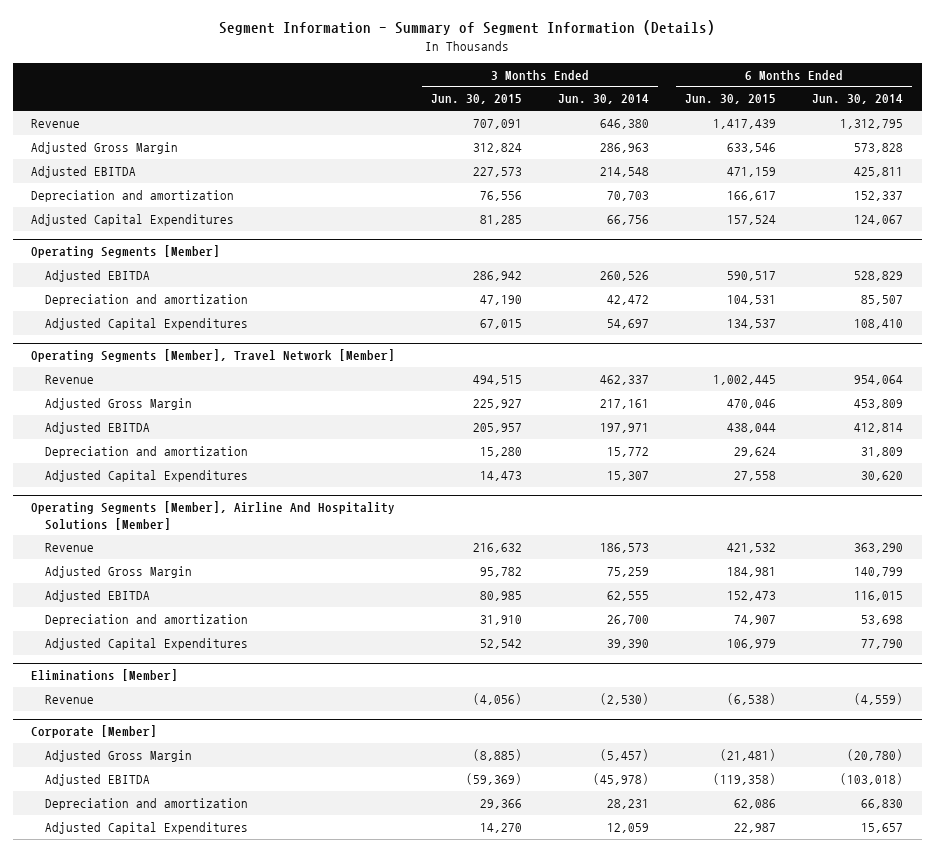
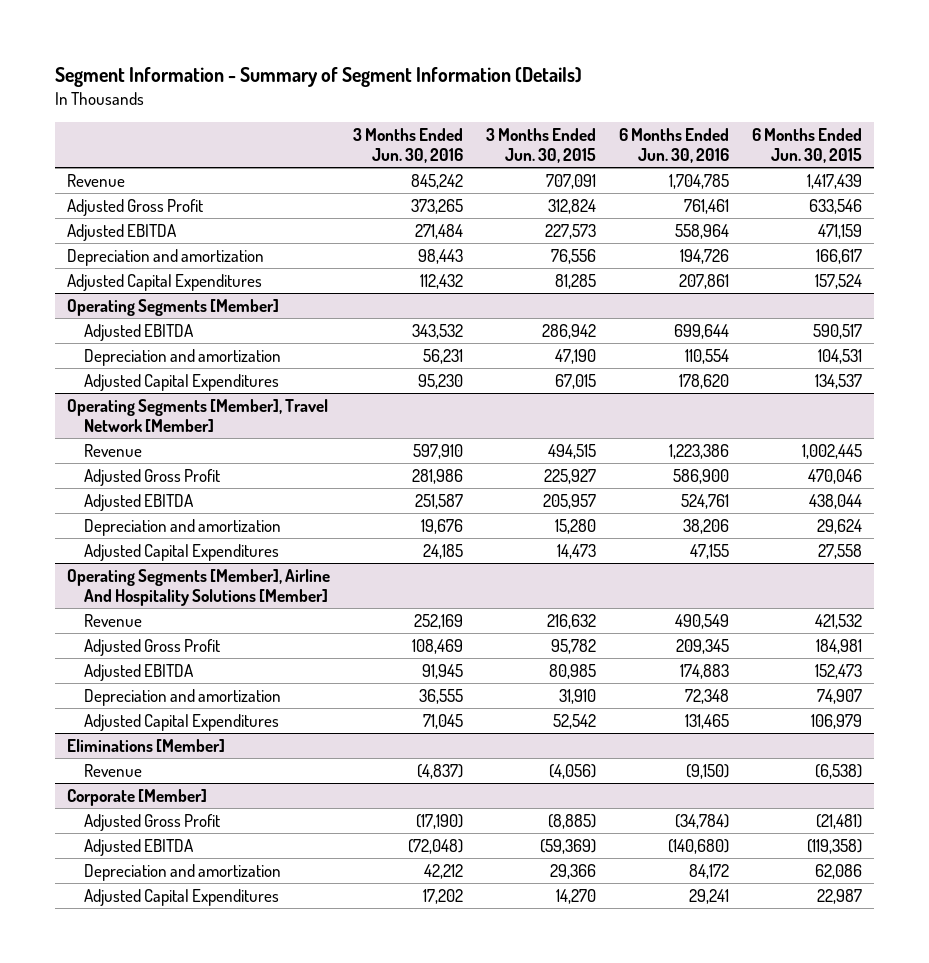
[558,94,650,105] Jun. 30, 2014 -> none
[812,94,904,105] Jun. 30, 2014 -> none
none -> [353,128,464,163] 3 Months Ended Jun. 30, 2016
none -> [619,128,730,163] 6 Months Ended Jun. 30, 2016
[30,141,178,154] Adjusted Gross Margin -> [66,198,203,216] Adjusted Gross Profit
[45,397,193,410] Adjusted Gross Margin -> [84,468,221,486] Adjusted Gross Profit
[45,565,193,578] Adjusted Gross Margin -> [84,638,221,656] Adjusted Gross Profit
[45,749,193,762] Adjusted Gross Margin -> [84,813,221,831] Adjusted Gross Profit

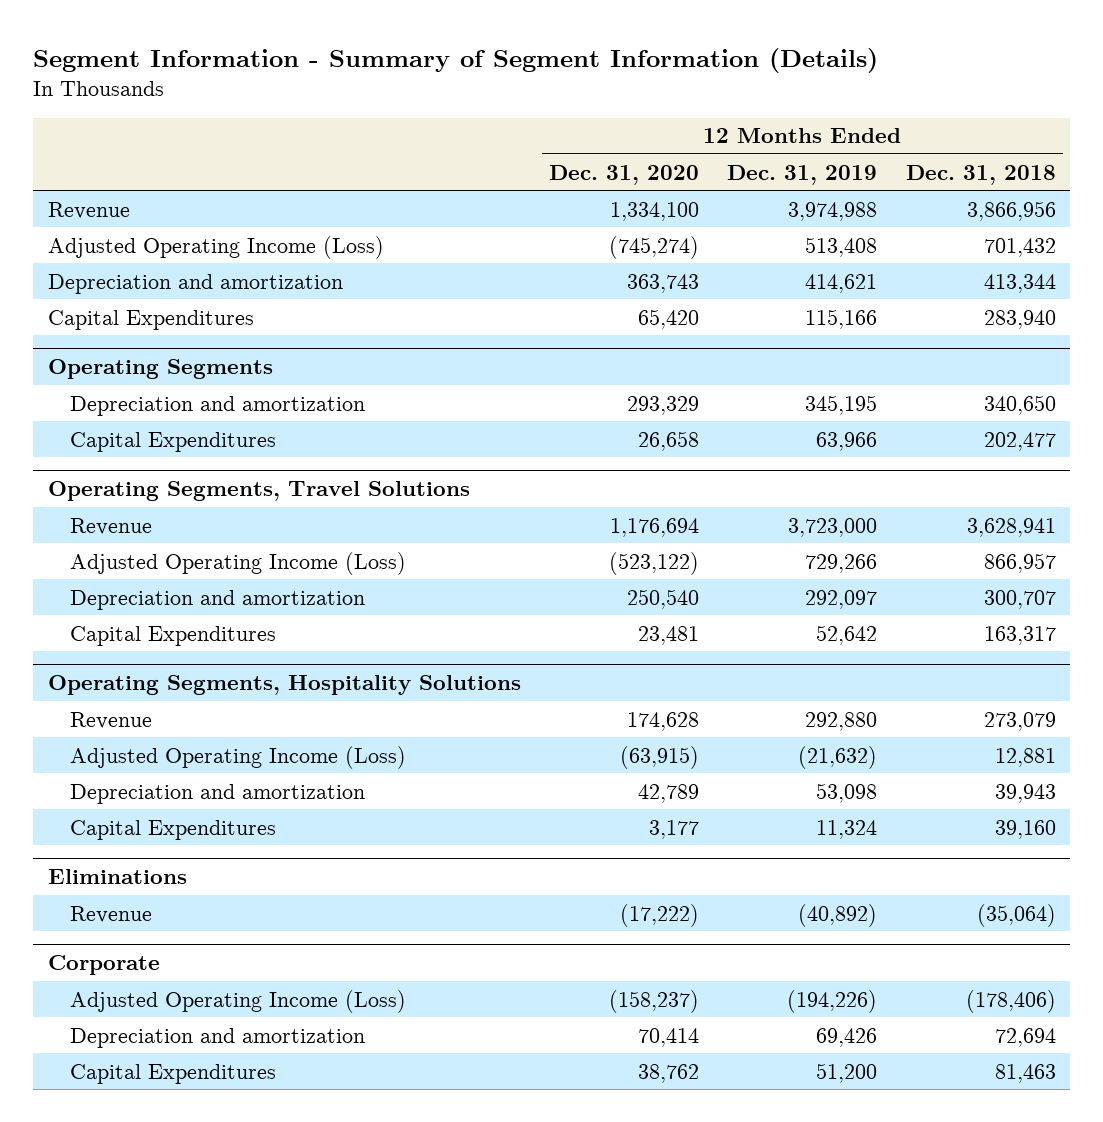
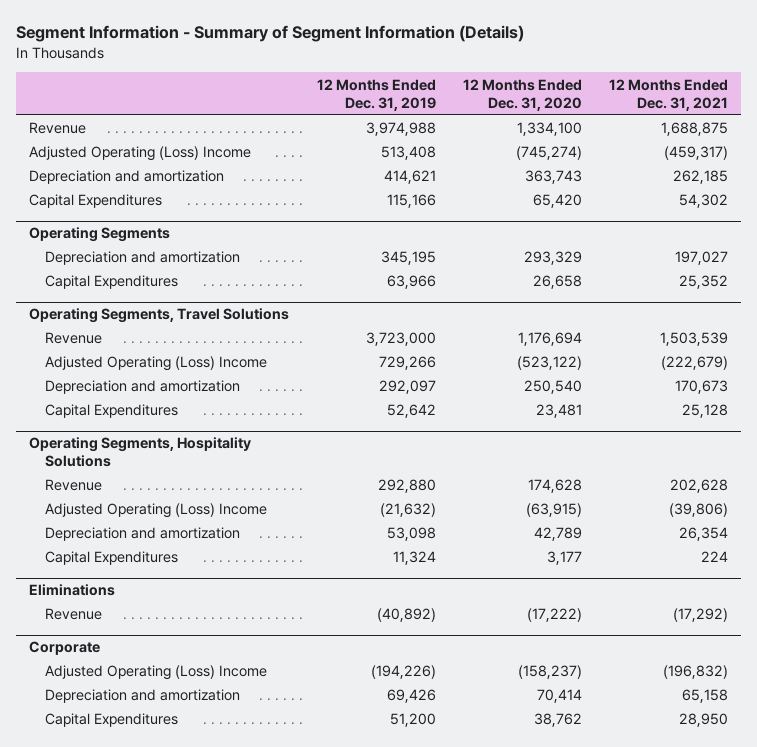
[905,164,1056,185] Dec. 31, 2018 -> none
none -> [608,78,728,111] 12 Months Ended Dec. 31, 2021
[47,235,384,259] Adjusted Operating Income (Loss) -> [29,146,252,162] Adjusted Operating (Loss) Income
[69,551,406,575] Adjusted Operating Income (Loss) -> [45,356,268,372] Adjusted Operating (Loss) Income
[69,745,406,769] Adjusted Operating Income (Loss) -> [45,503,268,519] Adjusted Operating (Loss) Income
[69,989,406,1013] Adjusted Operating Income (Loss) -> [45,665,268,681] Adjusted Operating (Loss) Income

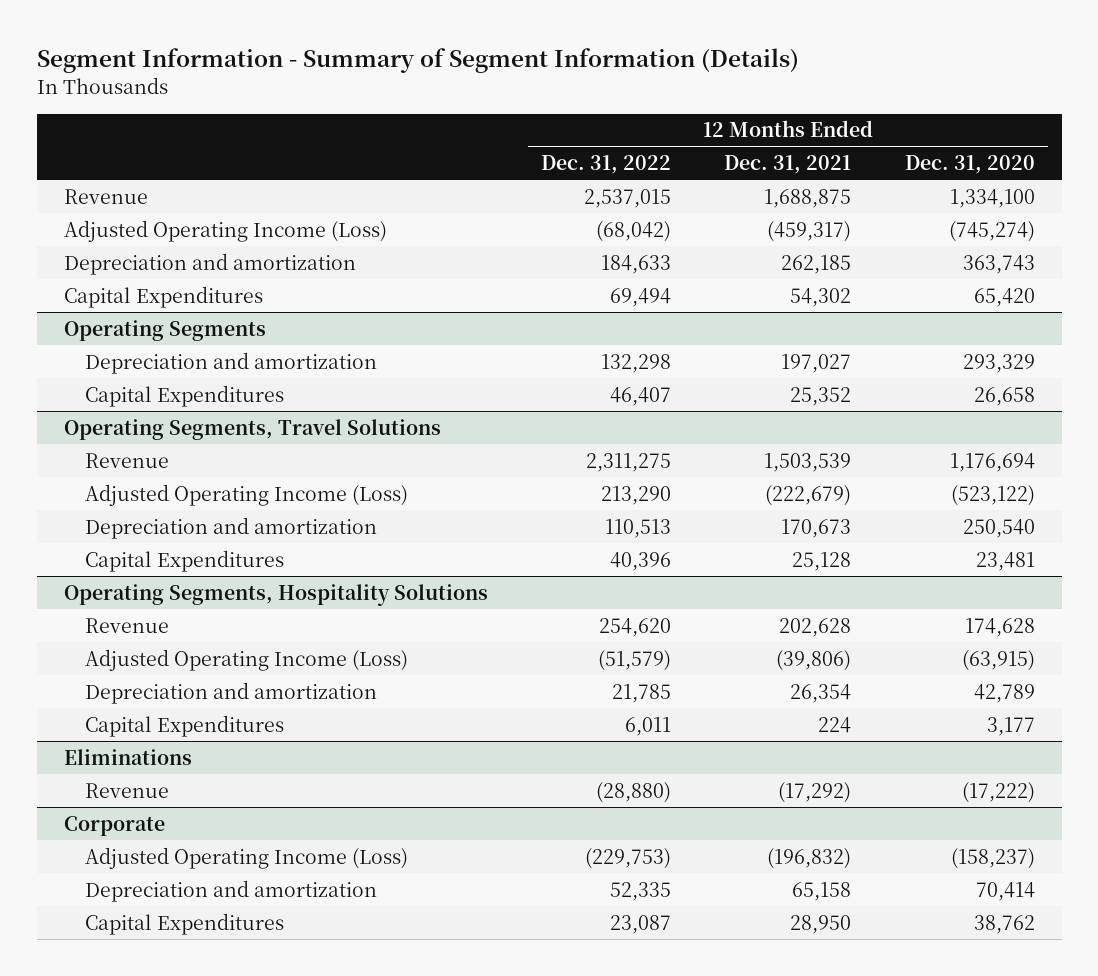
[316,78,436,111] 12 Months Ended Dec. 31, 2019 -> none
none -> [541,154,672,174] Dec. 31, 2022
[29,146,252,162] Adjusted Operating (Loss) Income -> [63,219,387,242] Adjusted Operating Income (Loss)
[45,356,268,372] Adjusted Operating (Loss) Income -> [84,483,408,506] Adjusted Operating Income (Loss)
[45,503,268,519] Adjusted Operating (Loss) Income -> [84,648,408,671] Adjusted Operating Income (Loss)
[45,665,268,681] Adjusted Operating (Loss) Income -> [84,846,408,869] Adjusted Operating Income (Loss)

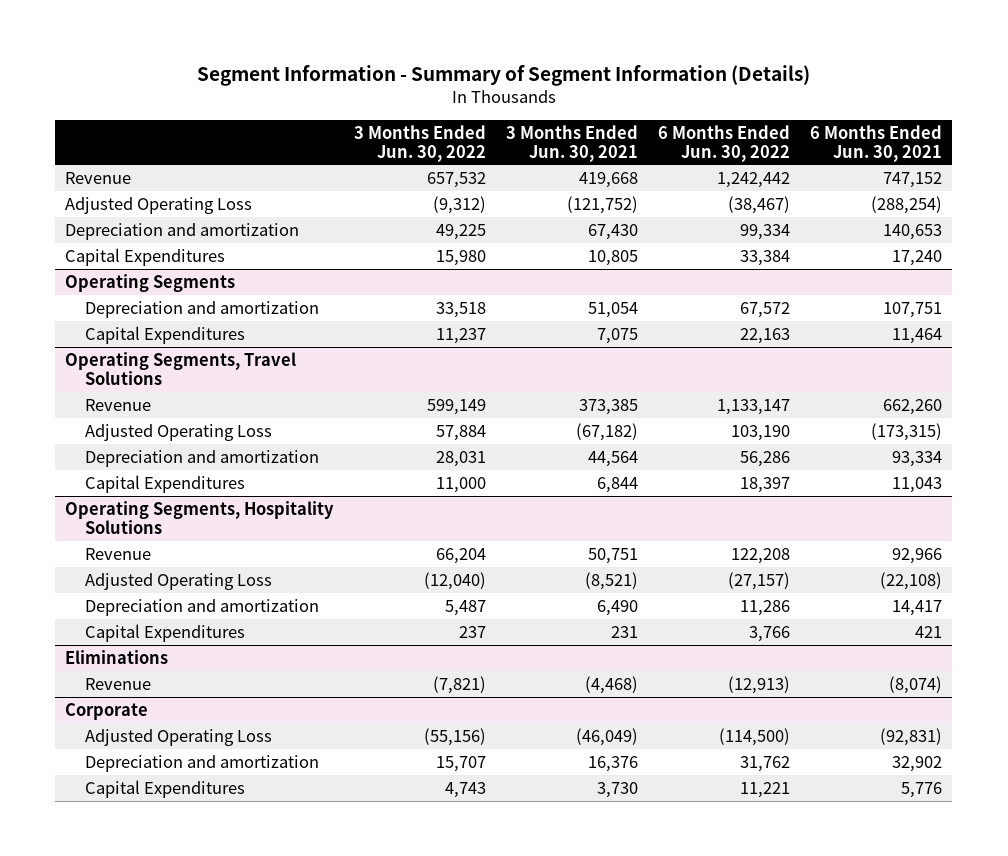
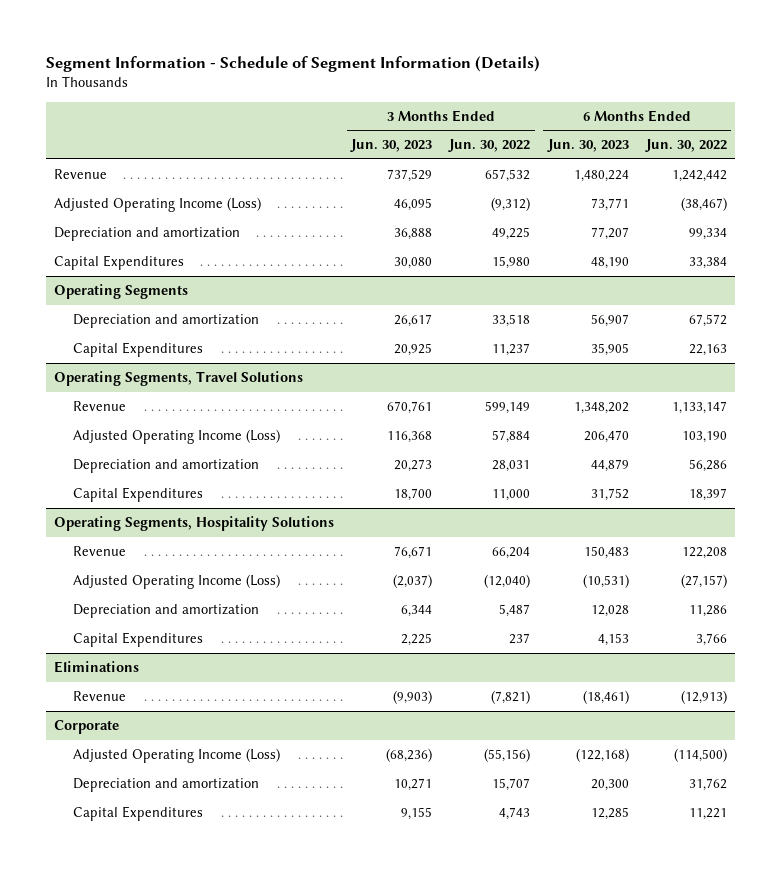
[196,64,810,86] Segment Information - Summary of Segment Information (Details) -> [45,55,540,72] Segment Information - Schedule of Segment Information (Details)
[505,124,638,162] 3 Months Ended Jun. 30, 2021 -> none
[810,124,943,162] 6 Months Ended Jun. 30, 2021 -> none
none -> [350,139,433,153] Jun. 30, 2023
none -> [546,139,629,153] Jun. 30, 2023
[65,196,253,214] Adjusted Operating Loss -> [54,196,262,212] Adjusted Operating Income (Loss)
[85,423,273,441] Adjusted Operating Loss -> [73,428,281,444] Adjusted Operating Income (Loss)
[85,572,273,590] Adjusted Operating Loss -> [73,573,281,589] Adjusted Operating Income (Loss)
[85,728,273,746] Adjusted Operating Loss -> [73,747,281,763] Adjusted Operating Income (Loss)

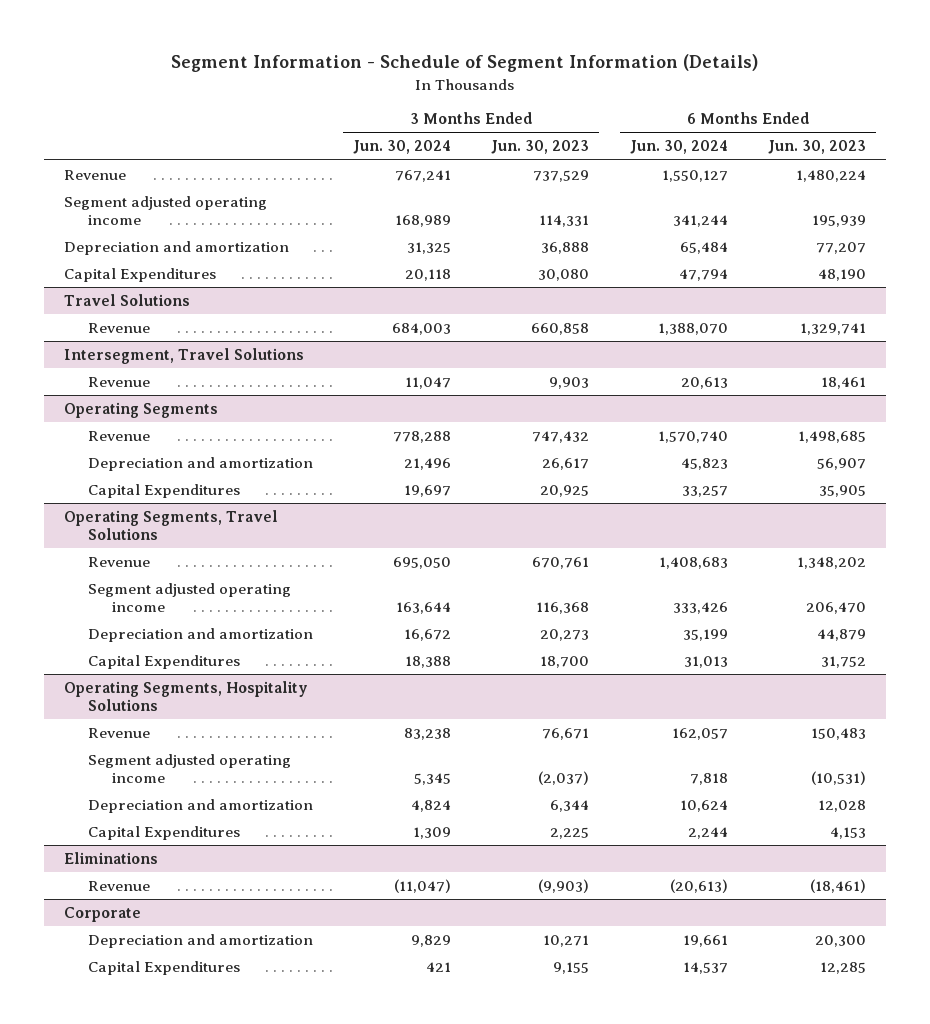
[448,139,531,153] Jun. 30, 2022 -> none
[644,139,727,153] Jun. 30, 2022 -> none
none -> [353,140,452,155] Jun. 30, 2024
none -> [629,140,728,155] Jun. 30, 2024
[54,196,262,212] Adjusted Operating Income (Loss) -> [64,195,268,226] Segment adjusted operating income
[394,197,433,211] 46,095 -> [539,215,590,228] 114,331
[590,197,629,211] 73,771 -> [811,215,866,228] 195,939
none -> [64,293,191,306] Travel Solutions
none -> [88,322,151,333] Revenue
none -> [64,347,305,364] Intersegment, Travel Solutions
none -> [88,376,151,387] Revenue
none -> [88,430,151,441] Revenue
[73,428,281,444] Adjusted Operating Income (Loss) -> [88,582,292,613] Segment adjusted operating income
[73,573,281,589] Adjusted Operating Income (Loss) -> [88,753,292,784] Segment adjusted operating income
[73,747,281,763] Adjusted Operating Income (Loss) -> none

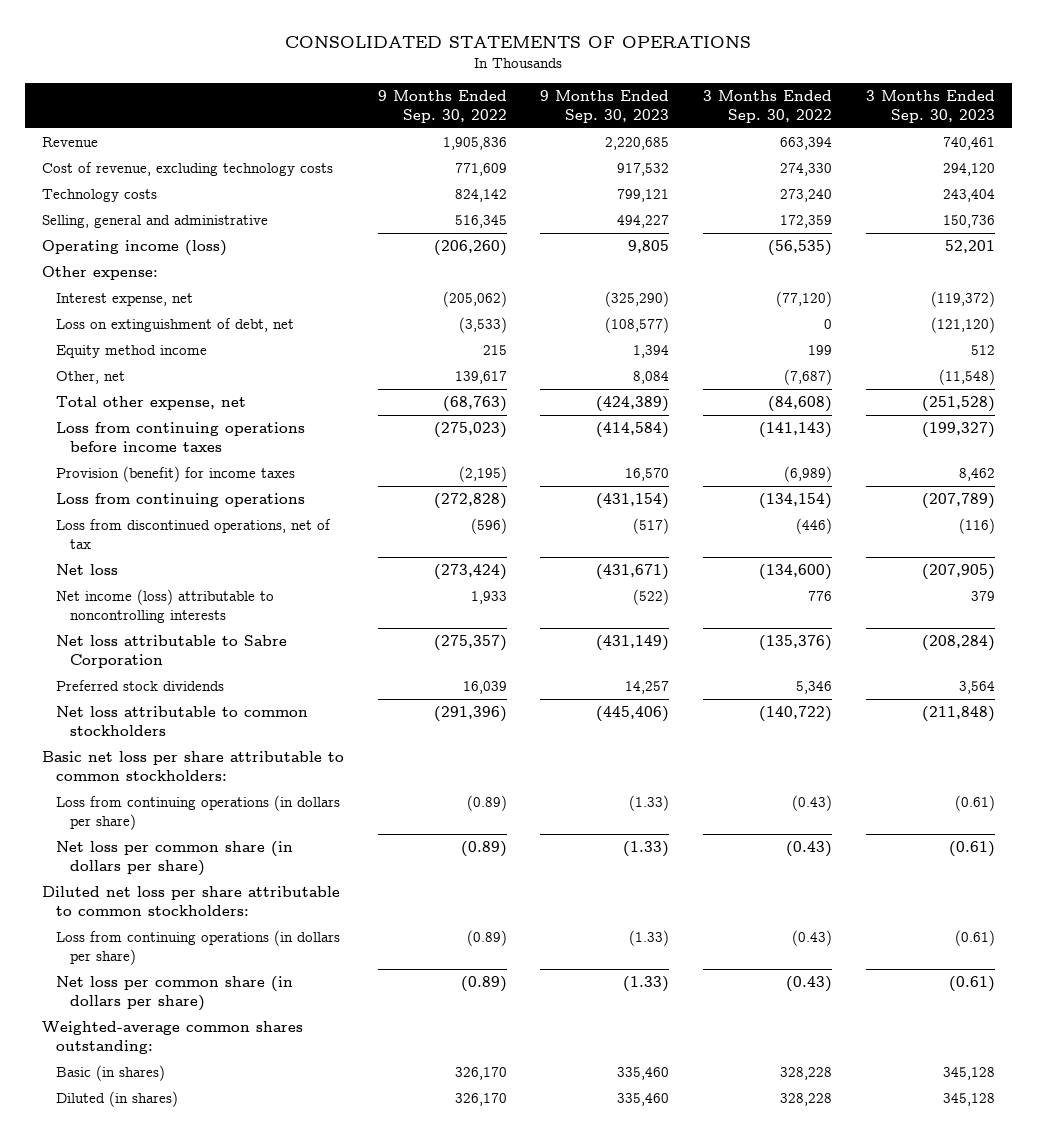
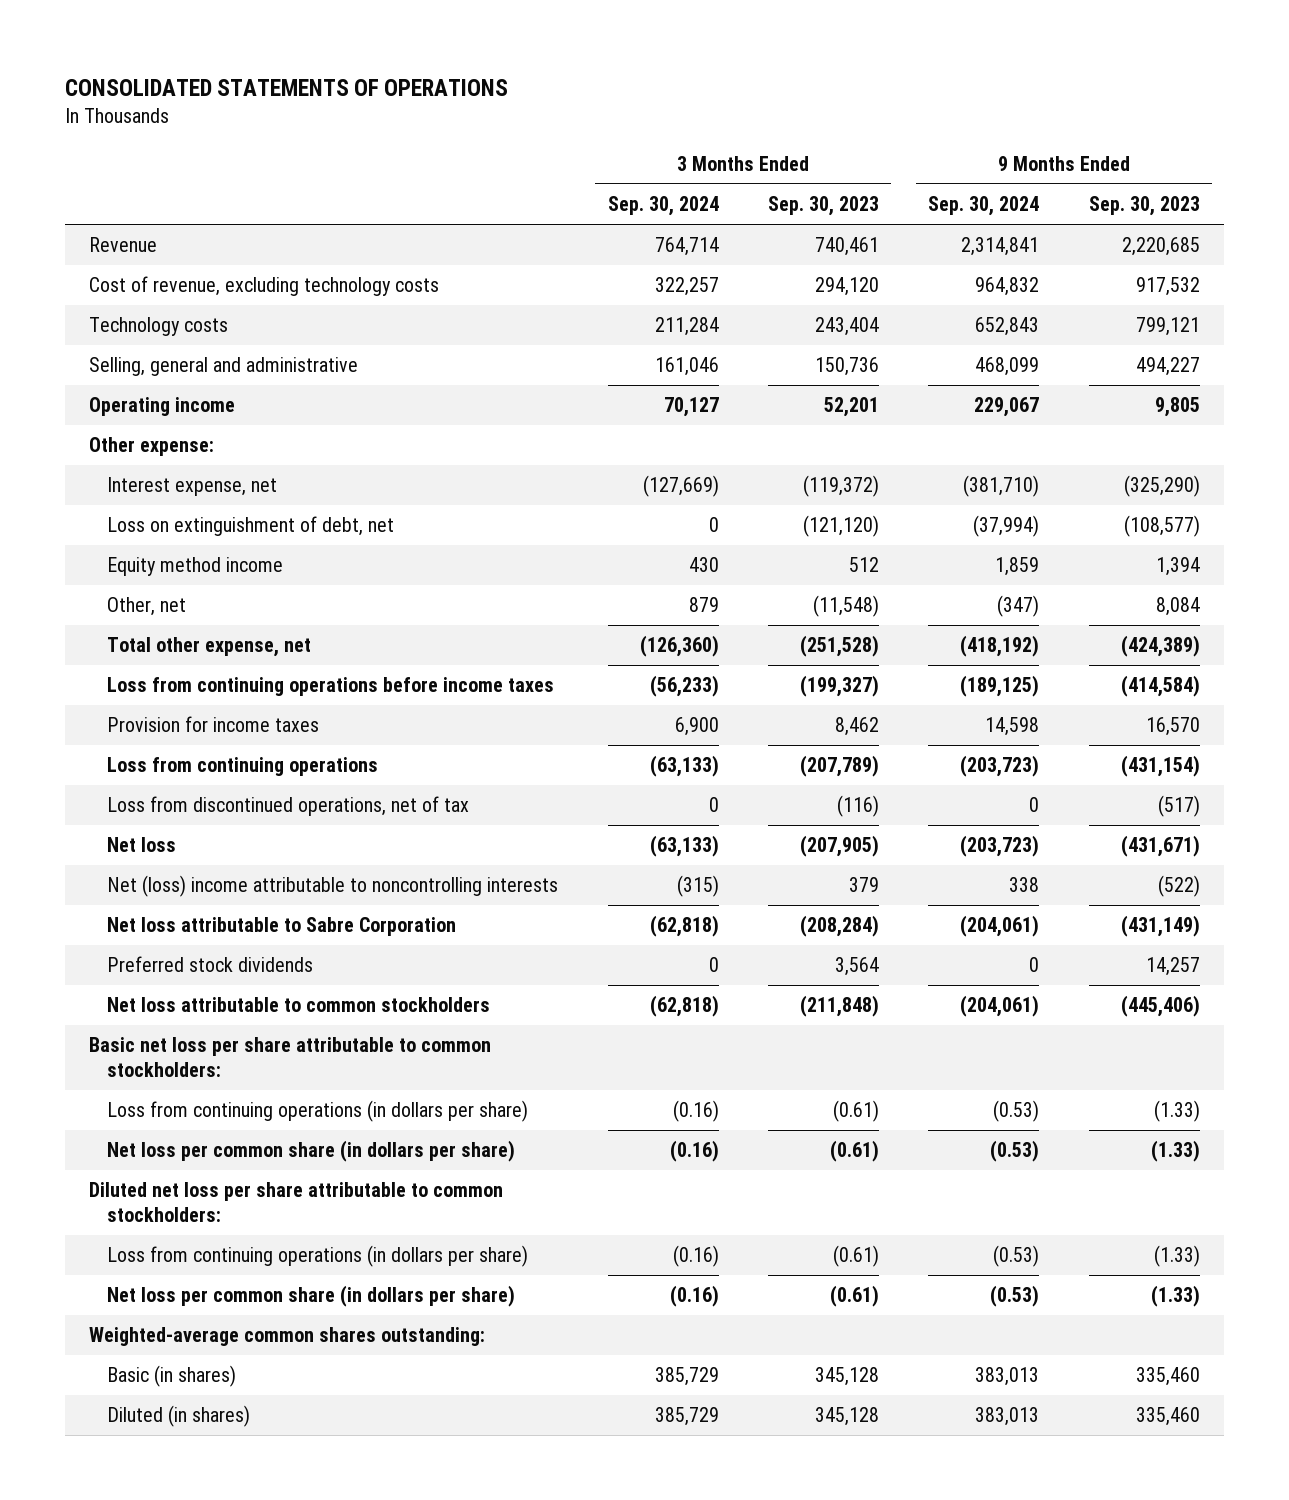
[377,90,507,123] 9 Months Ended Sep. 30, 2022 -> none
[702,90,832,123] 3 Months Ended Sep. 30, 2022 -> none
none -> [607,196,719,217] Sep. 30, 2024
none -> [928,196,1040,217] Sep. 30, 2024
[41,240,227,257] Operating income (loss) -> [89,397,236,417] Operating income
[56,466,296,483] Provision (benefit) for income taxes -> [107,716,320,733] Provision for income taxes
[56,589,275,623] Net income (loss) attributable to noncontrolling interests -> [107,875,559,898] Net (loss) income attributable to noncontrolling interests

